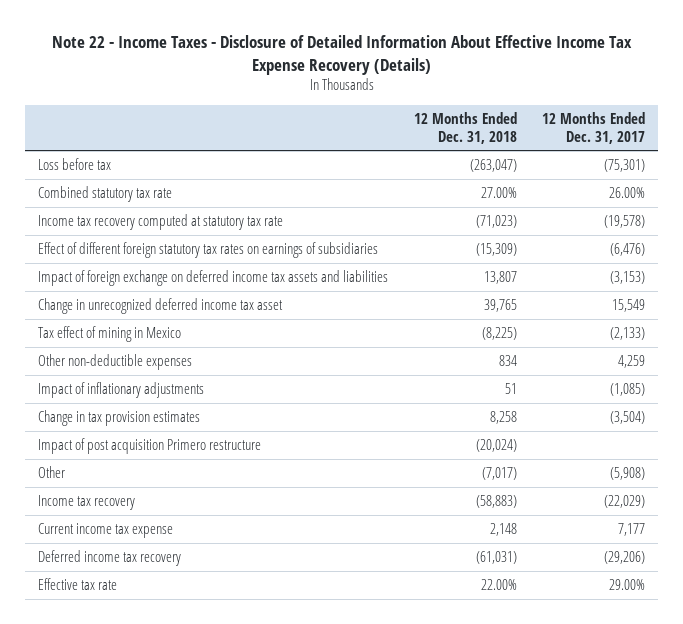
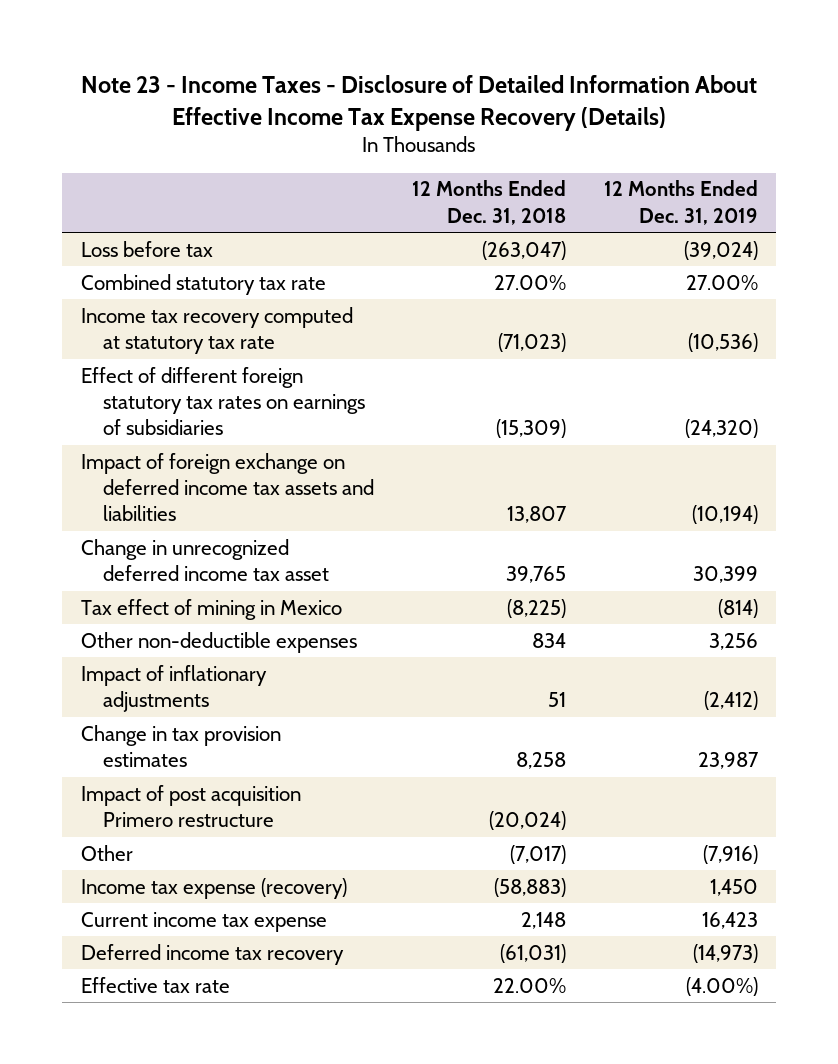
[51,34,632,75] Note 22 - Income Taxes - Disclosure of Detailed Information About Effective Income Tax Expense Recovery (Details) -> [81,75,758,131] Note 23 - Income Taxes - Disclosure of Detailed Information About Effective Income Tax Expense Recovery (Details)
[542,112,646,144] 12 Months Ended Dec. 31, 2017 -> none
none -> [603,180,758,225] 12 Months Ended Dec. 31, 2019
[37,495,135,511] Income tax recovery -> [80,877,347,899] Income tax expense (recovery)

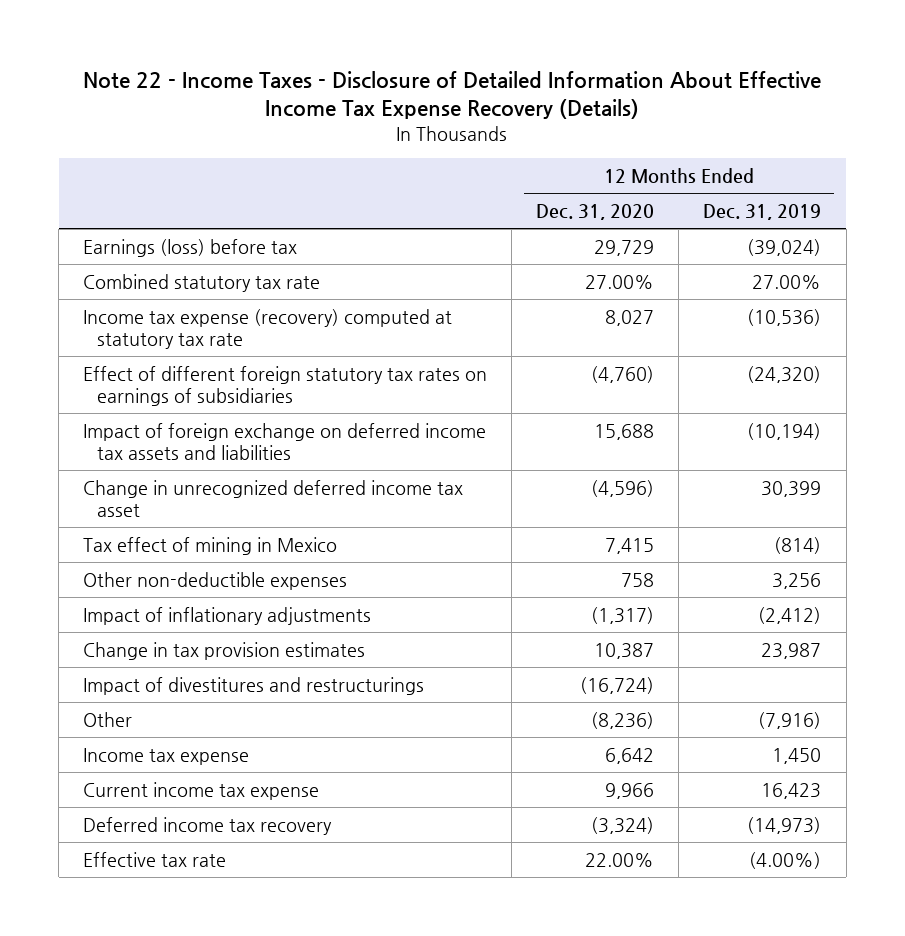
[81,75,758,131] Note 23 - Income Taxes - Disclosure of Detailed Information About Effective Income Tax Expense Recovery (Details) -> [83,71,822,120] Note 22 - Income Taxes - Disclosure of Detailed Information About Effective Income Tax Expense Recovery (Details)
[411,180,566,225] 12 Months Ended Dec. 31, 2018 -> none
none -> [536,204,655,221] Dec. 31, 2020
[80,240,213,257] Loss before tax -> [83,238,298,257] Earnings (loss) before tax
[80,306,353,354] Income tax recovery computed at statutory tax rate -> [83,308,453,350] Income tax expense (recovery) computed at statutory tax rate
[80,784,301,827] Impact of post acquisition Primero restructure -> none
none -> [83,676,425,695] Impact of divestitures and restructurings
[80,877,347,899] Income tax expense (recovery) -> [83,747,250,765] Income tax expense

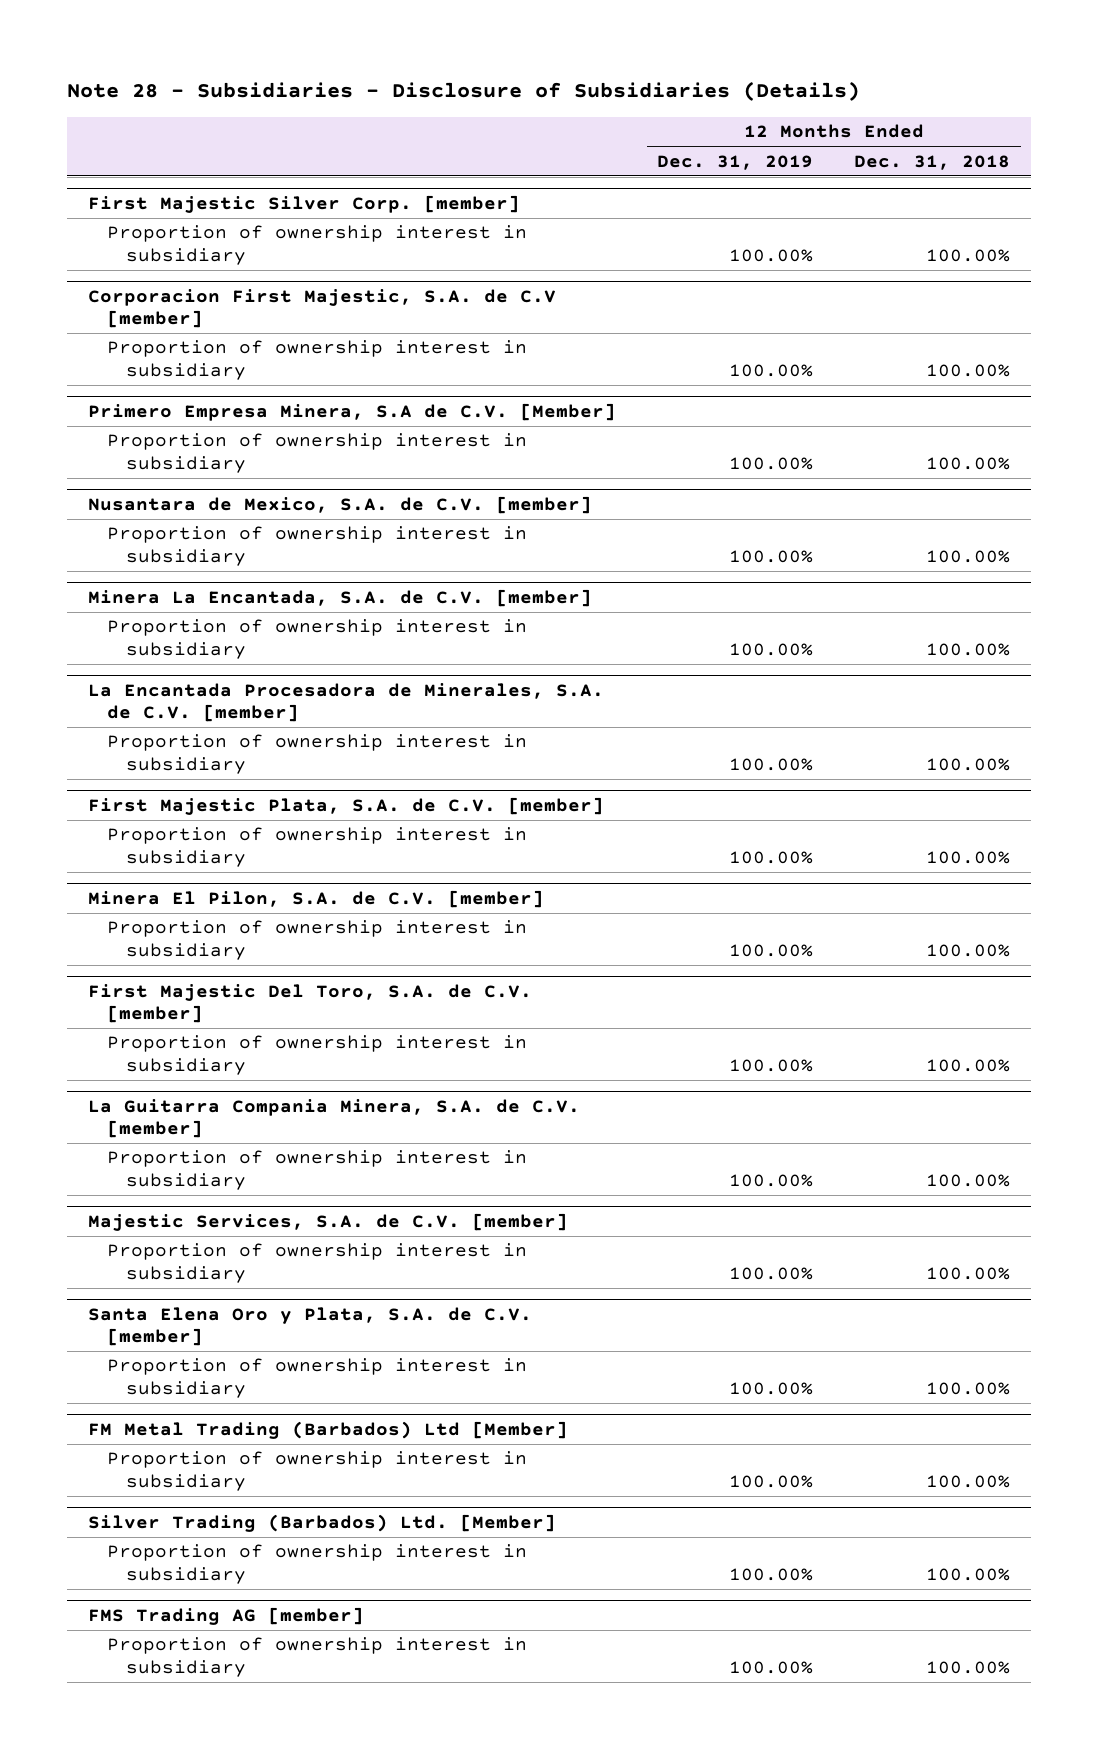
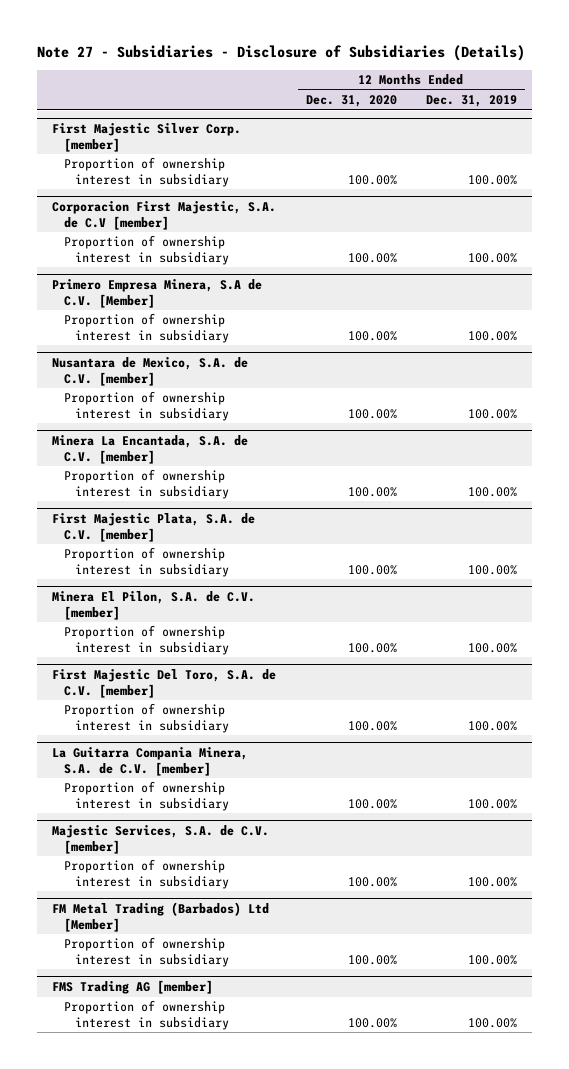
[67,81,861,102] Note 28 - Subsidiaries - Disclosure of Subsidiaries (Details) -> [37,44,526,61] Note 27 - Subsidiaries - Disclosure of Subsidiaries (Details)
[854,154,1011,170] Dec. 31, 2018 -> none
none -> [305,95,397,108] Dec. 31, 2020
[87,682,604,723] La Encantada Procesadora de Minerales, S.A. de C.V. [member] -> none
[107,734,528,774] Proportion of ownership interest in subsidiary -> none
[87,1306,532,1347] Santa Elena Oro y Plata, S.A. de C.V. [member] -> none
[107,1358,528,1398] Proportion of ownership interest in subsidiary -> none
[87,1513,556,1532] Silver Trading (Barbados) Ltd. [Member] -> none
[107,1544,528,1584] Proportion of ownership interest in subsidiary -> none

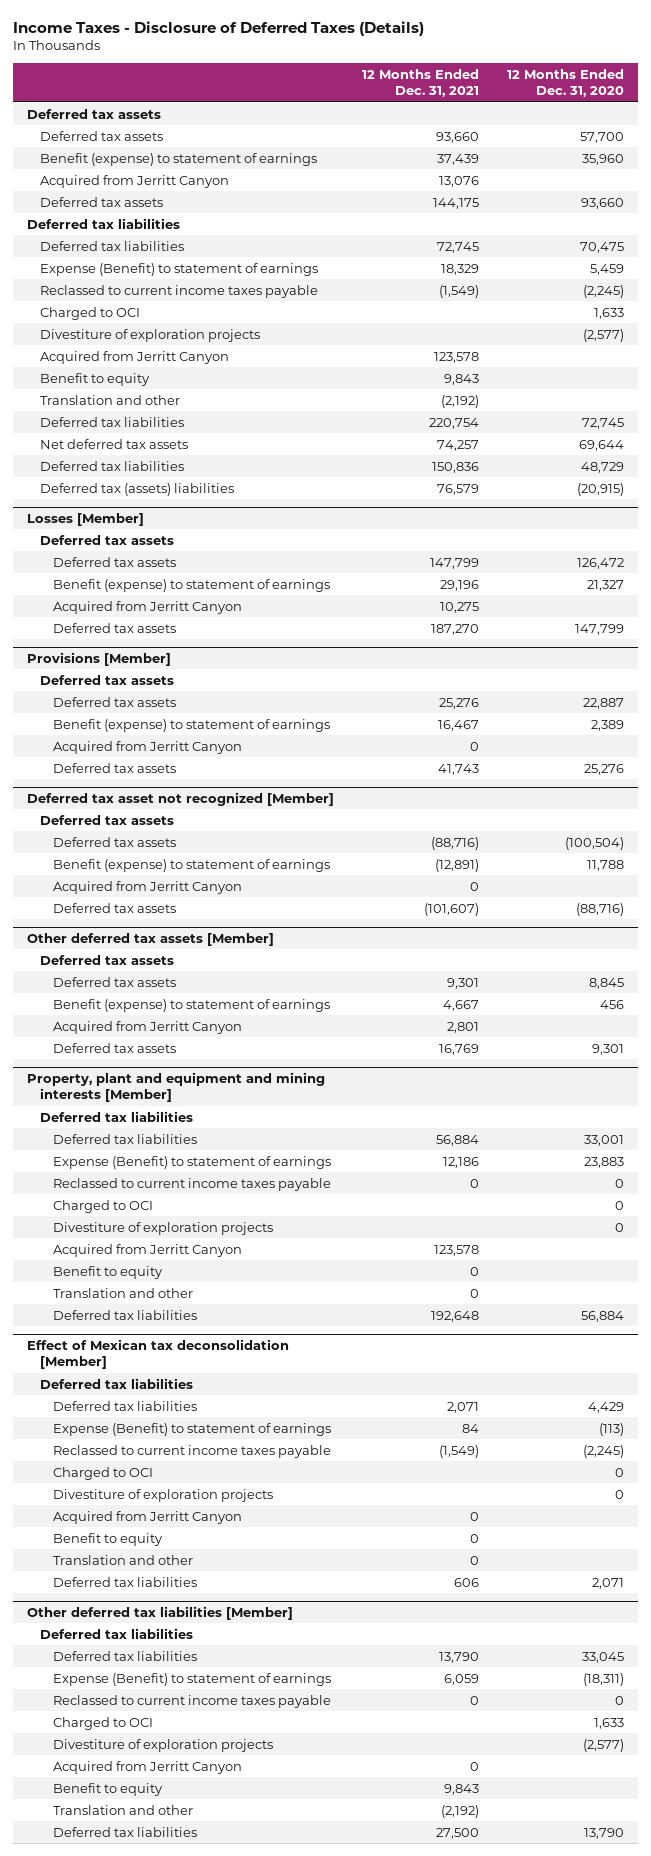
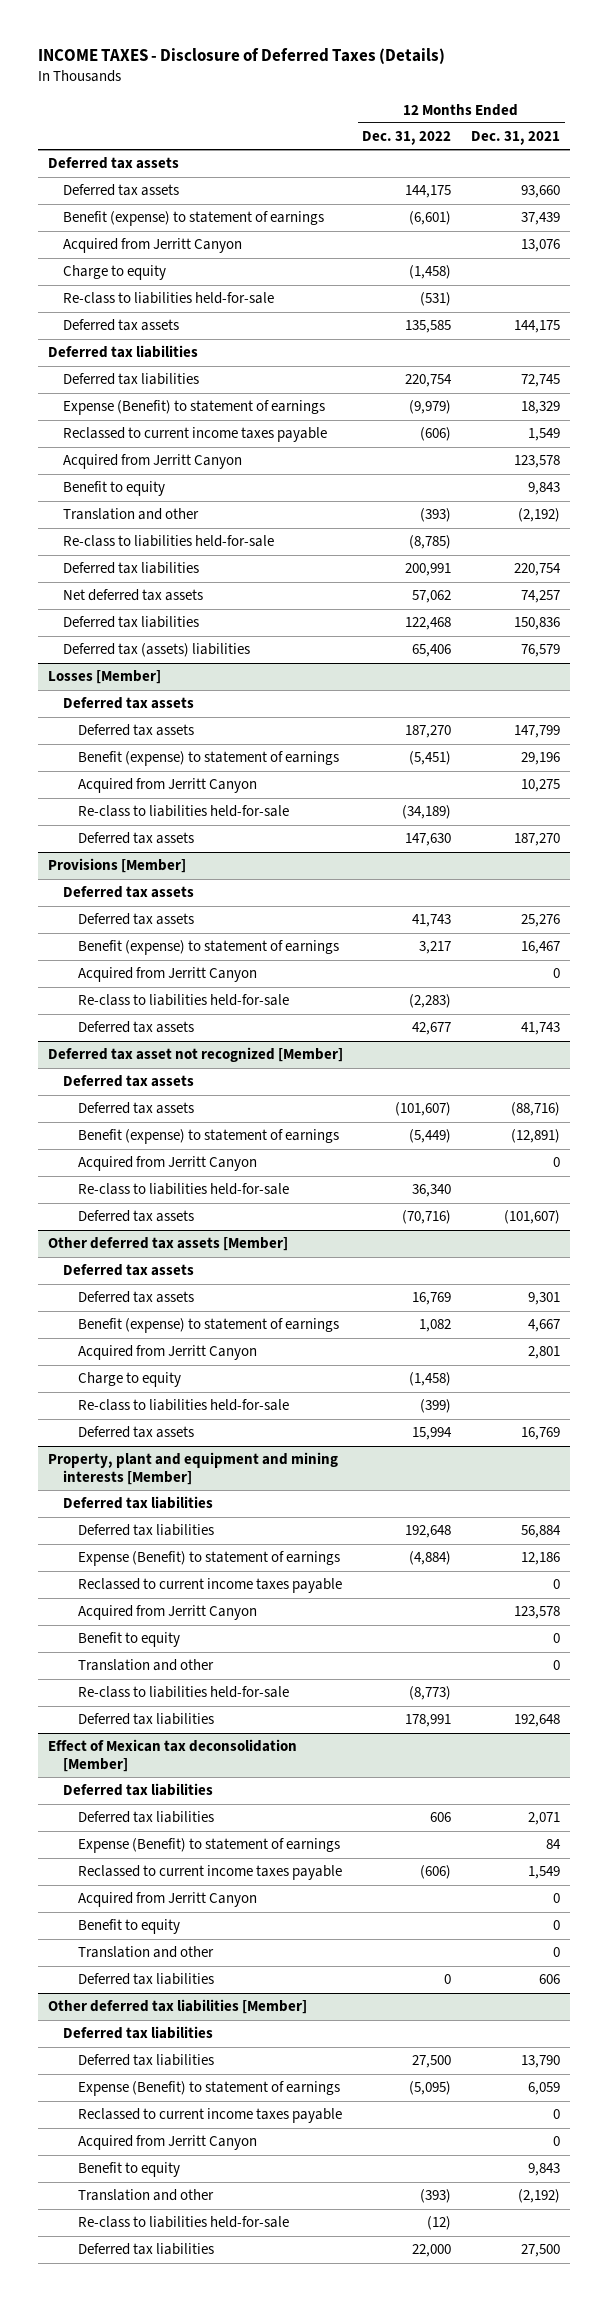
[12,20,424,36] Income Taxes - Disclosure of Deferred Taxes (Details) -> [37,48,445,65] INCOME TAXES - Disclosure of Deferred Taxes (Details)
[507,68,625,98] 12 Months Ended Dec. 31, 2020 -> none
none -> [362,131,452,146] Dec. 31, 2022
none -> [62,265,166,281] Charge to equity
none -> [62,292,274,305] Re-class to liabilities held-for-sale
[39,306,140,320] Charged to OCI -> none
[39,328,260,342] Divestiture of exploration projects -> none
[439,284,480,298] (1,549) -> [528,428,561,442] 1,549
none -> [62,535,274,548] Re-class to liabilities held-for-sale
none -> [77,805,289,818] Re-class to liabilities held-for-sale
none -> [77,994,289,1007] Re-class to liabilities held-for-sale
none -> [77,1183,289,1196] Re-class to liabilities held-for-sale
none -> [77,1372,181,1388] Charge to equity
none -> [77,1399,289,1412] Re-class to liabilities held-for-sale
[52,1199,153,1213] Charged to OCI -> none
[52,1221,273,1235] Divestiture of exploration projects -> none
none -> [77,1686,289,1699] Re-class to liabilities held-for-sale
[52,1466,153,1480] Charged to OCI -> none
[52,1488,273,1502] Divestiture of exploration projects -> none
[439,1444,480,1458] (1,549) -> [528,1866,561,1880] 1,549
[52,1716,153,1730] Charged to OCI -> none
[52,1738,273,1752] Divestiture of exploration projects -> none
none -> [77,2216,289,2229] Re-class to liabilities held-for-sale

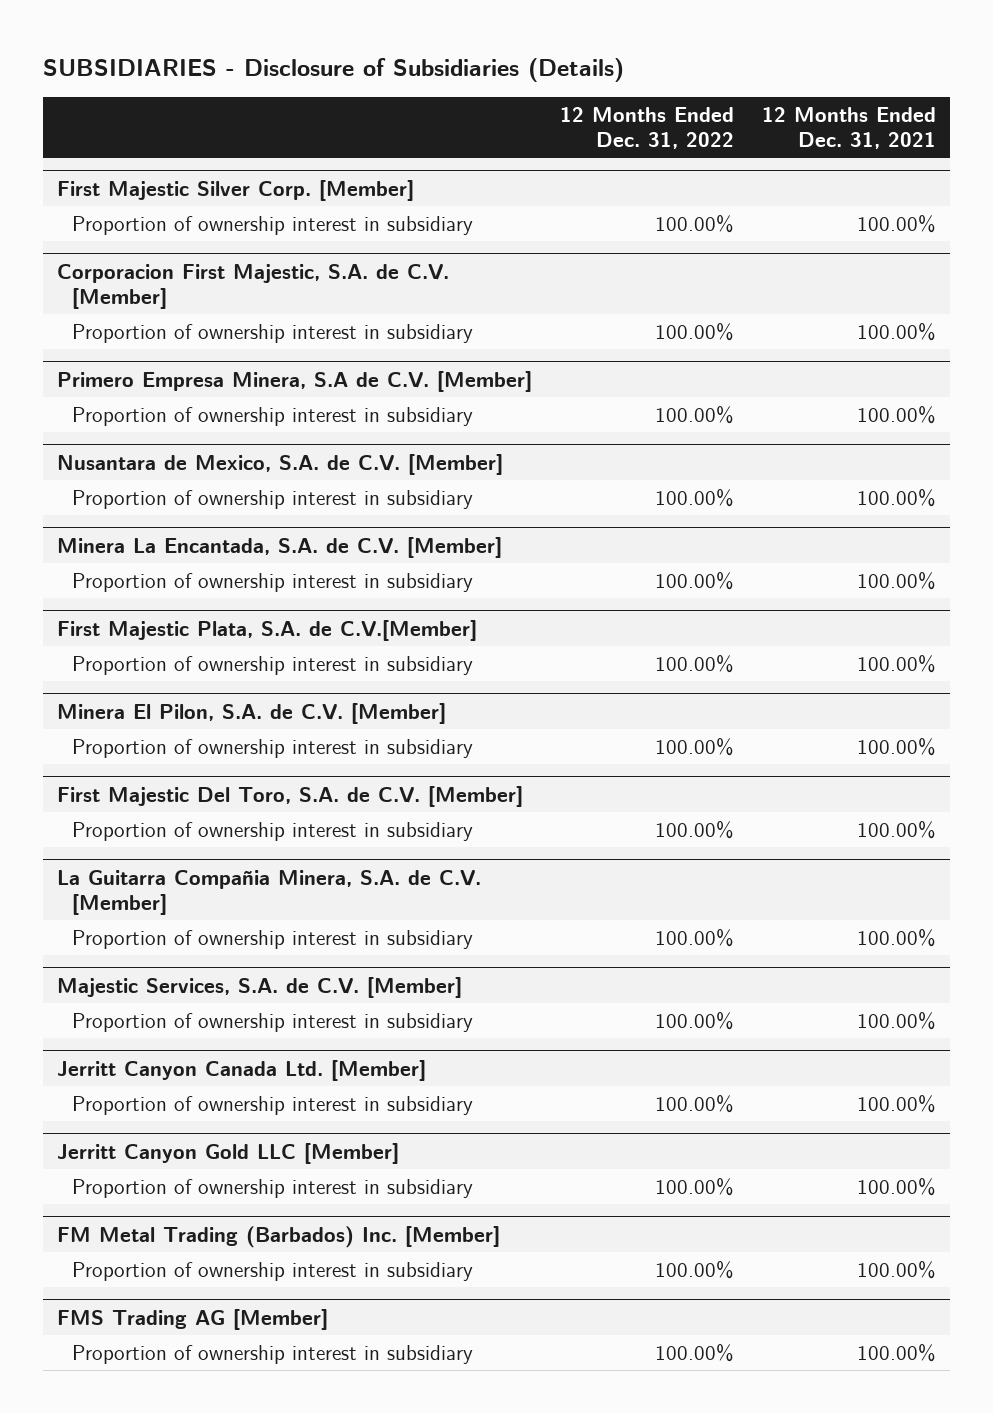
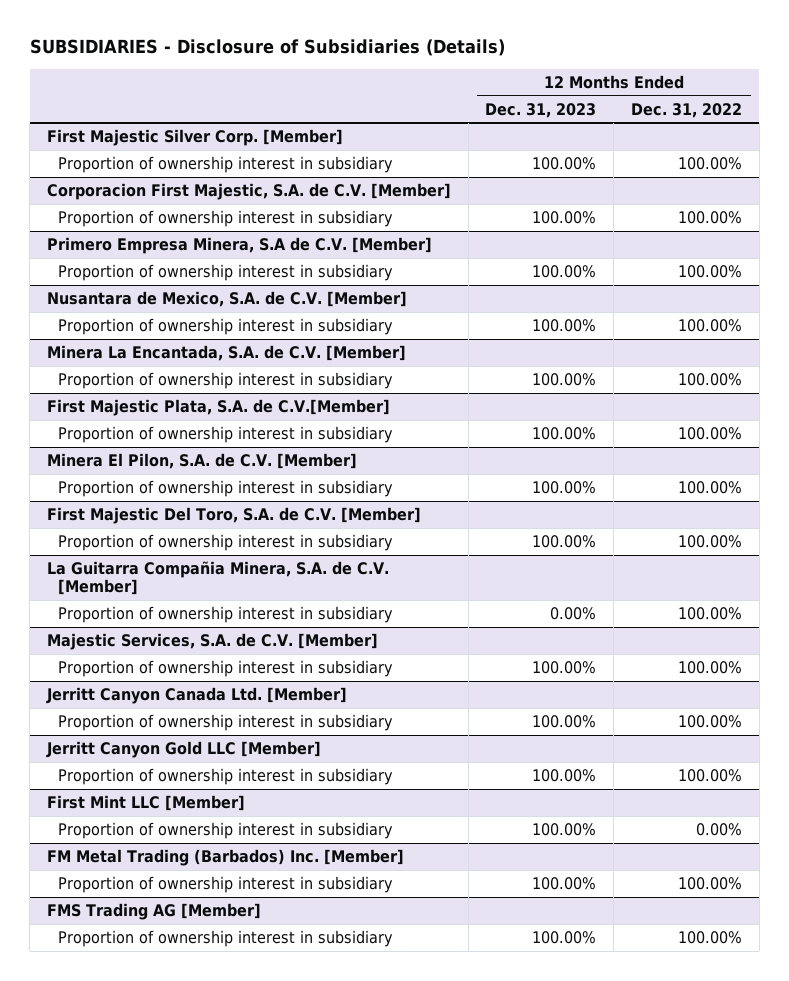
[761,106,936,149] 12 Months Ended Dec. 31, 2021 -> none
none -> [485,102,597,118] Dec. 31, 2023
none -> [46,794,245,811] First Mint LLC [Member]
none -> [57,821,393,839] Proportion of ownership interest in subsidiary

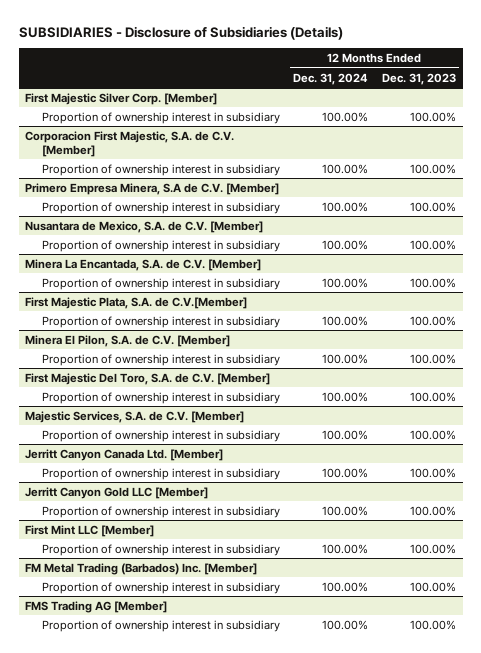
[631,102,743,118] Dec. 31, 2022 -> none
none -> [293,72,369,85] Dec. 31, 2024
[46,560,389,596] La Guitarra Compañia Minera, S.A. de C.V. [Member] -> none
[57,605,393,623] Proportion of ownership interest in subsidiary -> none

